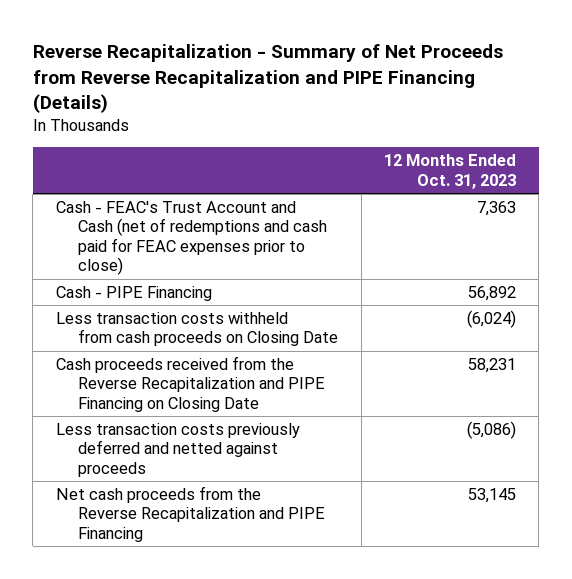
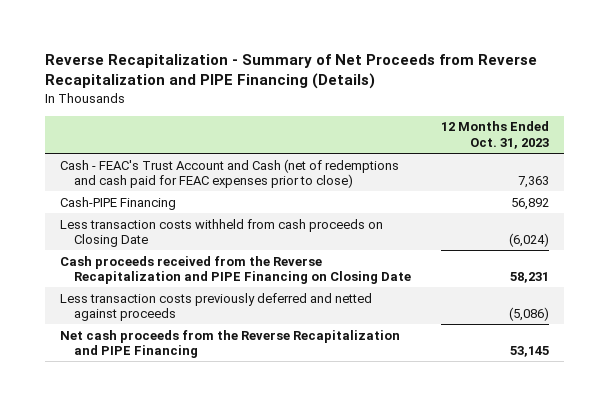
[55,286,212,302] Cash - PIPE Financing -> [59,196,176,210] Cash-PIPE Financing

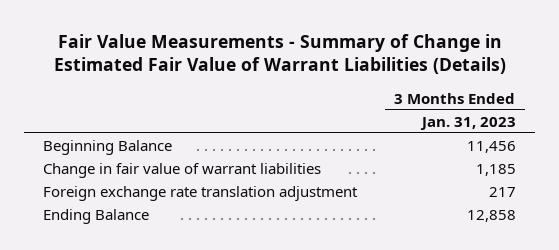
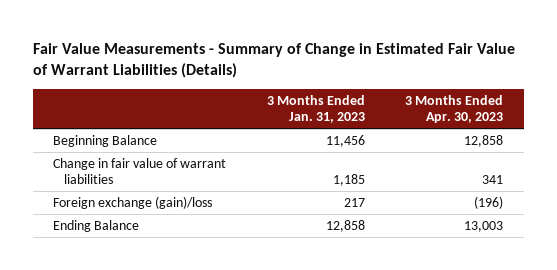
none -> [405,94,504,124] 3 Months Ended Apr. 30, 2023
[43,185,359,201] Foreign exchange rate translation adjustment -> [53,195,213,209] Foreign exchange (gain)/loss

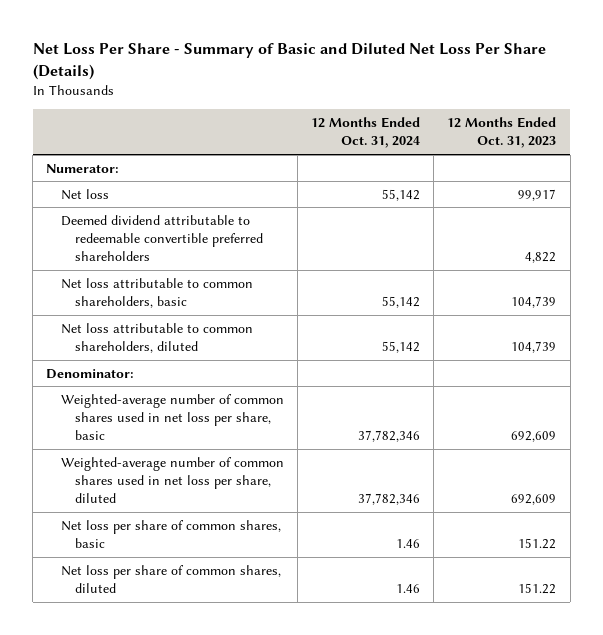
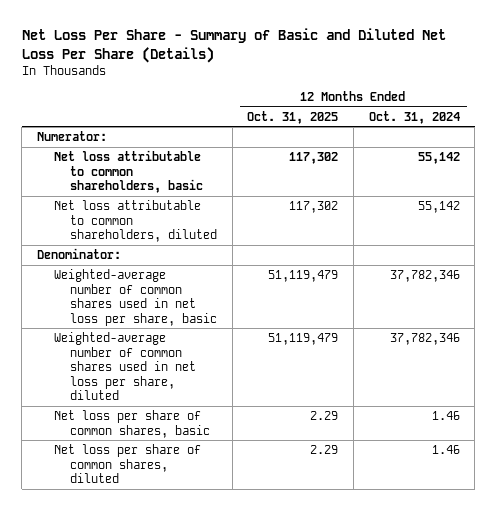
[447,117,557,149] 12 Months Ended Oct. 31, 2023 -> none
none -> [247,110,339,124] Oct. 31, 2025
[60,188,109,200] Net loss -> none
[60,214,263,262] Deemed dividend attributable to redeemable convertible preferred shareholders -> none

